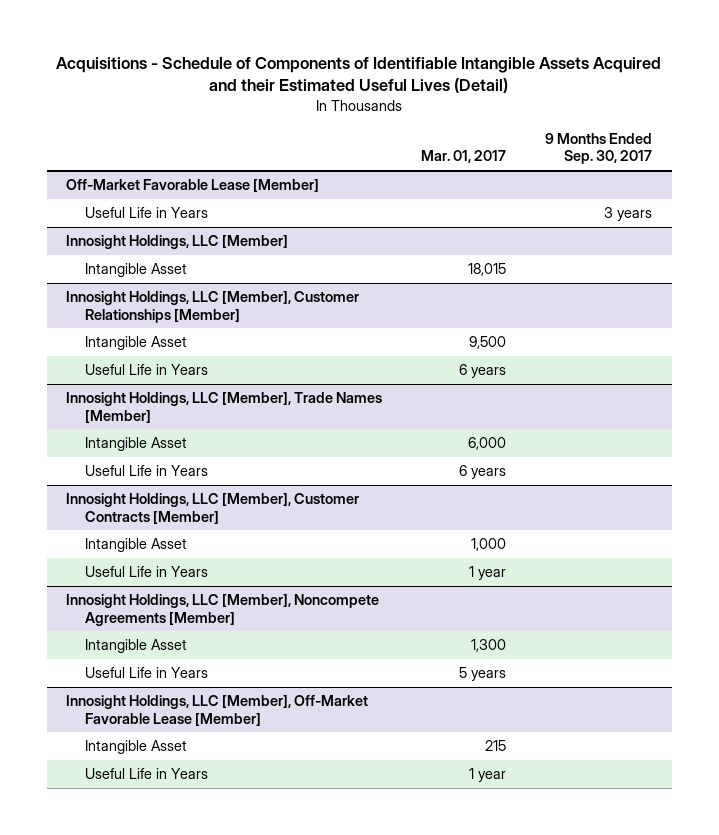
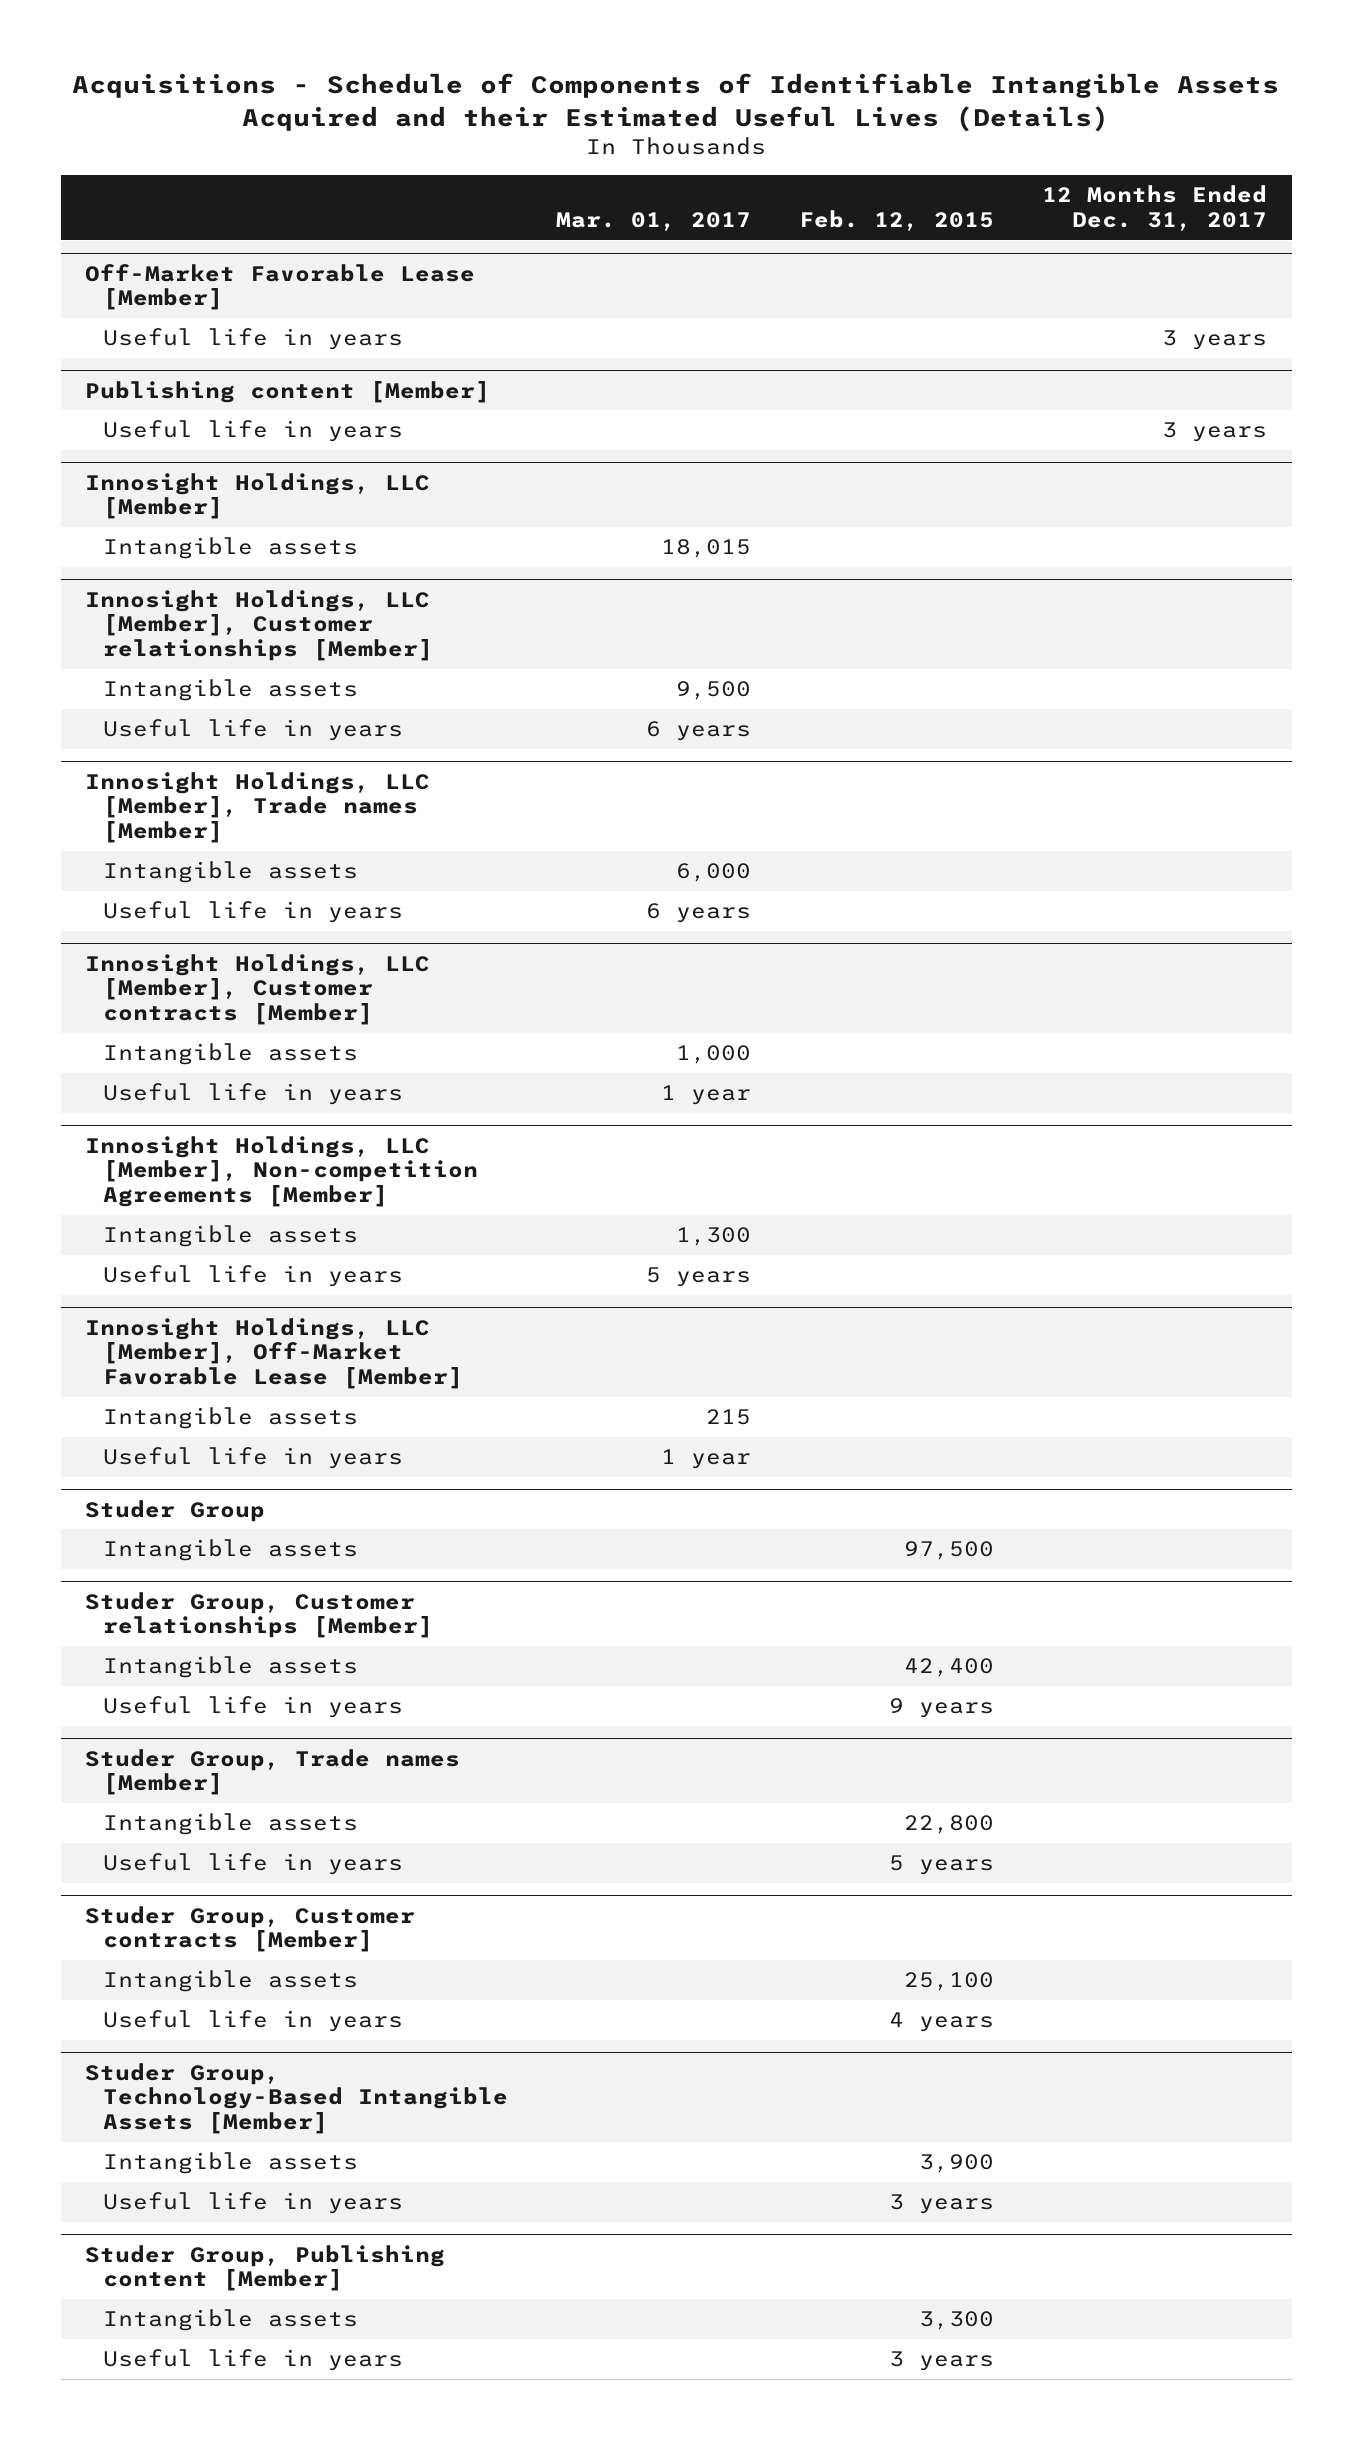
[56,57,662,94] Acquisitions - Schedule of Components of Identifiable Intangible Assets Acquired and their Estimated Useful Lives (Detail) -> [72,73,1280,132] Acquisitions - Schedule of Components of Identifiable Intangible Assets Acquired and their Estimated Useful Lives (Details)
[545,133,653,165] 9 Months Ended Sep. 30, 2017 -> none
none -> [799,209,995,231] Feb. 12, 2015
none -> [1042,185,1268,231] 12 Months Ended Dec. 31, 2017
[84,207,208,219] Useful Life in Years -> [103,328,404,351] Useful life in years
none -> [85,380,491,403] Publishing content [Member]
none -> [103,420,404,443] Useful life in years
[84,263,187,278] Intangible Asset -> [103,537,359,560] Intangible assets
[66,291,360,323] Innosight Holdings, LLC [Member], Customer Relationships [Member] -> [85,589,434,662] Innosight Holdings, LLC [Member], Customer relationships [Member]
[84,336,187,351] Intangible Asset -> [103,679,359,702] Intangible assets
[84,364,208,376] Useful Life in Years -> [103,719,404,742] Useful life in years
[66,392,383,423] Innosight Holdings, LLC [Member], Trade Names [Member] -> [85,771,431,844] Innosight Holdings, LLC [Member], Trade names [Member]
[84,437,187,452] Intangible Asset -> [103,861,359,884] Intangible assets
[84,465,208,477] Useful Life in Years -> [103,901,404,924] Useful life in years
[66,493,360,524] Innosight Holdings, LLC [Member], Customer Contracts [Member] -> [85,953,431,1026] Innosight Holdings, LLC [Member], Customer contracts [Member]
[84,538,187,553] Intangible Asset -> [103,1043,359,1066] Intangible assets
[84,566,208,578] Useful Life in Years -> [103,1083,404,1106] Useful life in years
[66,594,380,626] Innosight Holdings, LLC [Member], Noncompete Agreements [Member] -> [85,1135,479,1208] Innosight Holdings, LLC [Member], Non-competition Agreements [Member]
[84,639,187,654] Intangible Asset -> [103,1225,359,1248] Intangible assets
[84,667,208,679] Useful Life in Years -> [103,1265,404,1288] Useful life in years
[84,740,187,755] Intangible Asset -> [103,1407,359,1430] Intangible assets
[84,768,208,780] Useful Life in Years -> [103,1447,404,1470] Useful life in years
none -> [85,1499,266,1522] Studer Group
none -> [103,1539,359,1562] Intangible assets
none -> [85,1591,434,1639] Studer Group, Customer relationships [Member]
none -> [103,1656,359,1679] Intangible assets
none -> [103,1696,404,1719] Useful life in years
none -> [85,1748,461,1796] Studer Group, Trade names [Member]
none -> [103,1813,359,1836] Intangible assets
none -> [103,1853,404,1876] Useful life in years
none -> [85,1905,416,1953] Studer Group, Customer contracts [Member]
none -> [103,1970,359,1993] Intangible assets
none -> [103,2010,404,2033] Useful life in years
none -> [85,2062,509,2135] Studer Group, Technology-Based Intangible Assets [Member]
none -> [103,2152,359,2175] Intangible assets
none -> [103,2192,404,2215] Useful life in years
none -> [85,2244,446,2292] Studer Group, Publishing content [Member]
none -> [103,2309,359,2332] Intangible assets
none -> [103,2349,404,2372] Useful life in years

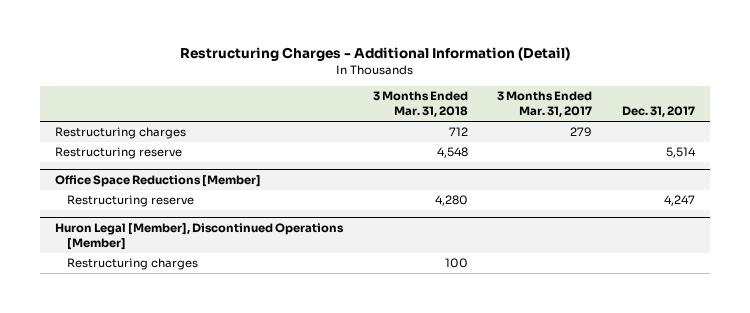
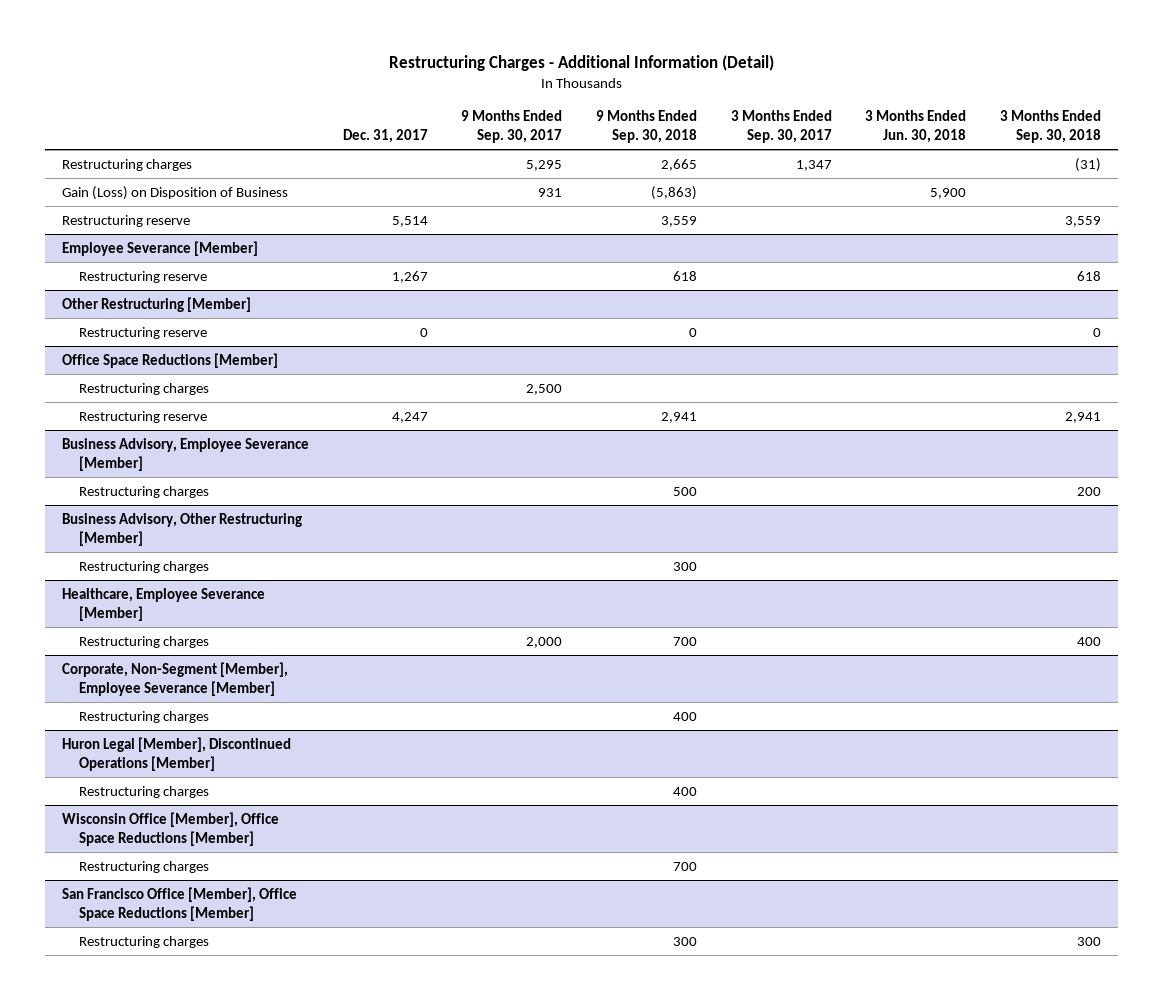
[372,91,468,118] 3 Months Ended Mar. 31, 2018 -> none
[497,91,593,118] 3 Months Ended Mar. 31, 2017 -> none
none -> [461,110,563,143] 9 Months Ended Sep. 30, 2017
none -> [596,110,698,143] 9 Months Ended Sep. 30, 2018
none -> [730,110,832,143] 3 Months Ended Sep. 30, 2017
none -> [865,110,967,143] 3 Months Ended Jun. 30, 2018
none -> [999,110,1101,143] 3 Months Ended Sep. 30, 2018
none -> [62,185,289,200] Gain (Loss) on Disposition of Business
none -> [62,240,259,256] Employee Severance [Member]
none -> [78,270,207,283] Restructuring reserve
none -> [62,296,252,312] Other Restructuring [Member]
none -> [78,326,207,339] Restructuring reserve
none -> [78,382,209,395] Restructuring charges
none -> [62,437,310,471] Business Advisory, Employee Severance [Member]
none -> [78,485,209,498] Restructuring charges
none -> [62,512,303,546] Business Advisory, Other Restructuring [Member]
none -> [78,560,209,573] Restructuring charges
none -> [62,587,266,621] Healthcare, Employee Severance [Member]
none -> [78,635,209,648] Restructuring charges
none -> [62,661,289,696] Corporate, Non-Segment [Member], Employee Severance [Member]
none -> [78,710,209,723] Restructuring charges
none -> [62,811,280,846] Wisconsin Office [Member], Office Space Reductions [Member]
none -> [78,860,209,873] Restructuring charges
none -> [62,886,298,921] San Francisco Office [Member], Office Space Reductions [Member]
none -> [78,935,209,948] Restructuring charges

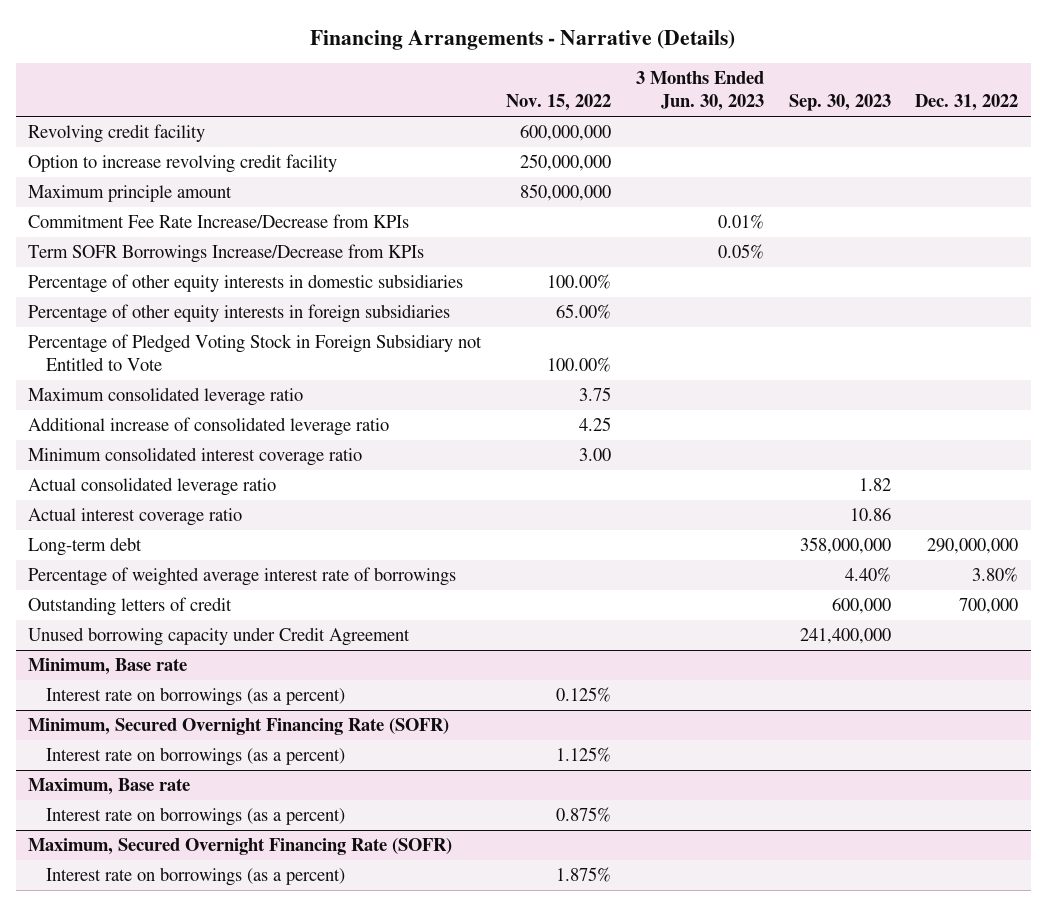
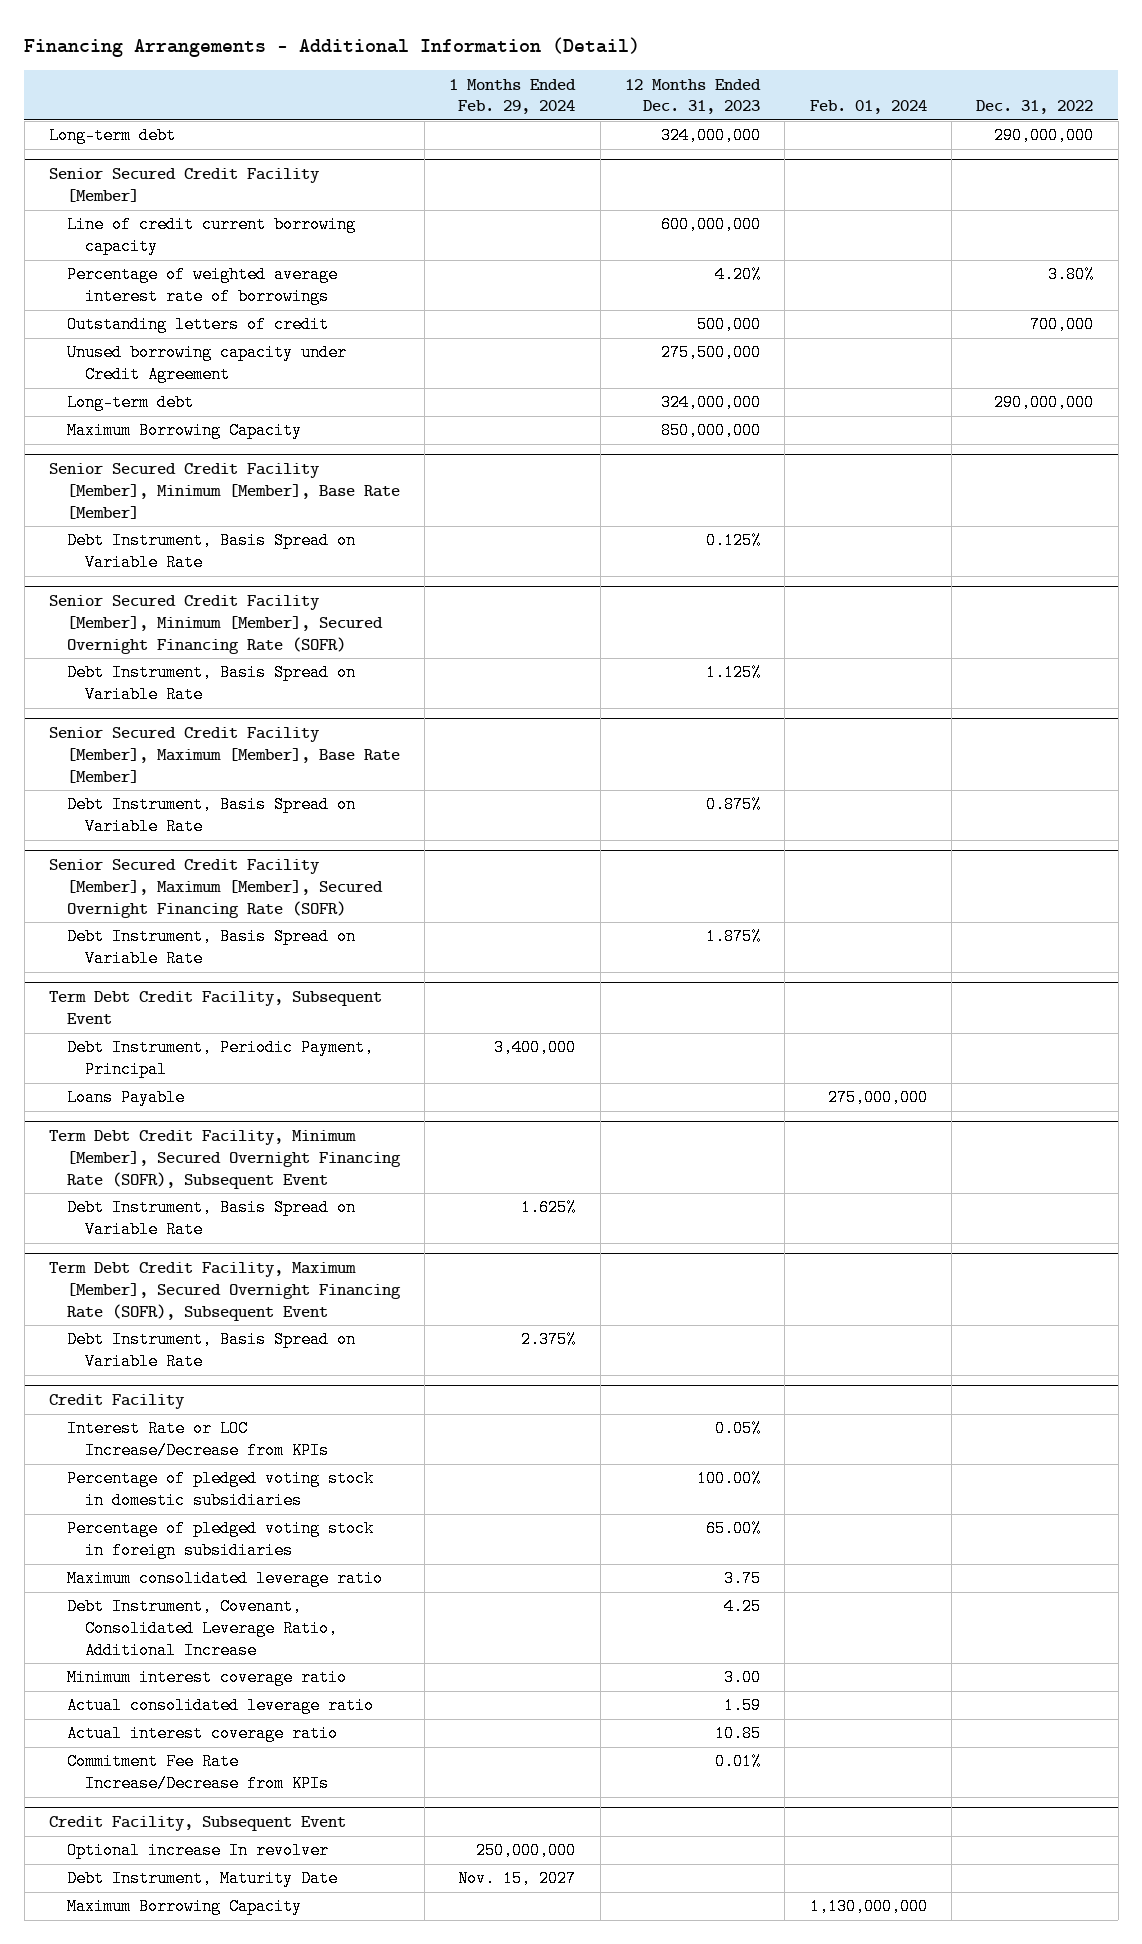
[310,29,736,50] Financing Arrangements - Narrative (Details) -> [24,37,641,58] Financing Arrangements - Additional Information (Detail)
[506,94,612,112] Nov. 15, 2022 -> none
[635,71,764,112] 3 Months Ended Jun. 30, 2023 -> none
[788,94,891,112] Sep. 30, 2023 -> none
none -> [449,78,577,115] 1 Months Ended Feb. 29, 2024
none -> [625,78,762,115] 12 Months Ended Dec. 31, 2023
none -> [809,100,927,115] Feb. 01, 2024
[28,124,206,144] Revolving credit facility -> none
[28,154,338,174] Option to increase revolving credit facility -> none
[28,185,233,203] Maximum principle amount -> none
[28,214,410,229] Commitment Fee Rate Increase/Decrease from KPIs -> none
[28,244,425,264] Term SOFR Borrowings Increase/Decrease from KPIs -> none
[28,274,464,294] Percentage of other equity interests in domestic subsidiaries -> none
[28,304,451,324] Percentage of other equity interests in foreign subsidiaries -> none
[28,334,483,371] Percentage of Pledged Voting Stock in Foreign Subsidiary not Entitled to Vote -> none
[28,387,304,407] Maximum consolidated leverage ratio -> none
[28,417,390,437] Additional increase of consolidated leverage ratio -> none
[28,447,363,467] Minimum consolidated interest coverage ratio -> none
[28,477,277,497] Actual consolidated leverage ratio -> none
[28,508,243,527] Actual interest coverage ratio -> none
[28,567,457,587] Percentage of weighted average interest rate of borrowings -> none
[28,597,233,617] Outstanding letters of credit -> none
[28,627,411,647] Unused borrowing capacity under Credit Agreement -> none
none -> [49,168,321,203] Senior Secured Credit Facility [Member]
none -> [66,216,356,256] Line of credit current borrowing capacity
none -> [66,266,338,306] Percentage of weighted average interest rate of borrowings
none -> [66,316,329,334] Outstanding letters of credit
none -> [66,344,347,384] Unused borrowing capacity under Credit Agreement
none -> [66,394,194,412] Long-term debt
none -> [66,422,302,440] Maximum Borrowing Capacity
[28,658,188,676] Minimum, Base rate -> [49,463,400,519] Senior Secured Credit Facility [Member], Minimum [Member], Base Rate [Member]
[45,687,345,707] Interest rate on borrowings (as a percent) -> [66,532,356,572] Debt Instrument, Basis Spread on Variable Rate
[28,718,450,736] Minimum, Secured Overnight Financing Rate (SOFR) -> [49,595,383,654] Senior Secured Credit Facility [Member], Minimum [Member], Secured Overnight Financing Rate (SOFR)
[45,747,345,767] Interest rate on borrowings (as a percent) -> [66,664,356,704] Debt Instrument, Basis Spread on Variable Rate
[28,778,191,796] Maximum, Base rate -> [49,727,400,783] Senior Secured Credit Facility [Member], Maximum [Member], Base Rate [Member]
[45,807,345,827] Interest rate on borrowings (as a percent) -> [66,796,356,836] Debt Instrument, Basis Spread on Variable Rate
[28,838,453,856] Maximum, Secured Overnight Financing Rate (SOFR) -> [49,859,383,918] Senior Secured Credit Facility [Member], Maximum [Member], Secured Overnight Financing Rate (SOFR)
[45,867,345,887] Interest rate on borrowings (as a percent) -> [66,928,356,968] Debt Instrument, Basis Spread on Variable Rate
none -> [49,991,383,1025] Term Debt Credit Facility, Subsequent Event
none -> [66,1039,374,1079] Debt Instrument, Periodic Payment, Principal
none -> [66,1089,185,1107] Loans Payable
none -> [49,1130,401,1189] Term Debt Credit Facility, Minimum [Member], Secured Overnight Financing Rate (SOFR), Subsequent Event
none -> [66,1199,356,1239] Debt Instrument, Basis Spread on Variable Rate
none -> [49,1262,401,1321] Term Debt Credit Facility, Maximum [Member], Secured Overnight Financing Rate (SOFR), Subsequent Event
none -> [66,1331,356,1371] Debt Instrument, Basis Spread on Variable Rate
none -> [49,1394,186,1410] Credit Facility
none -> [66,1420,329,1460] Interest Rate or LOC Increase/Decrease from KPIs
none -> [66,1470,374,1510] Percentage of pledged voting stock in domestic subsidiaries
none -> [66,1520,374,1560] Percentage of pledged voting stock in foreign subsidiaries
none -> [66,1570,383,1588] Maximum consolidated leverage ratio
none -> [66,1598,338,1659] Debt Instrument, Covenant, Consolidated Leverage Ratio, Additional Increase
none -> [66,1669,347,1687] Minimum interest coverage ratio
none -> [66,1697,374,1715] Actual consolidated leverage ratio
none -> [66,1725,338,1743] Actual interest coverage ratio
none -> [66,1753,329,1793] Commitment Fee Rate Increase/Decrease from KPIs
none -> [49,1816,347,1832] Credit Facility, Subsequent Event
none -> [66,1842,329,1860] Optional increase In revolver
none -> [66,1870,338,1888] Debt Instrument, Maturity Date
none -> [66,1898,302,1916] Maximum Borrowing Capacity

